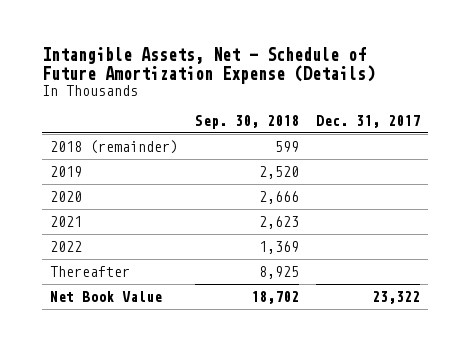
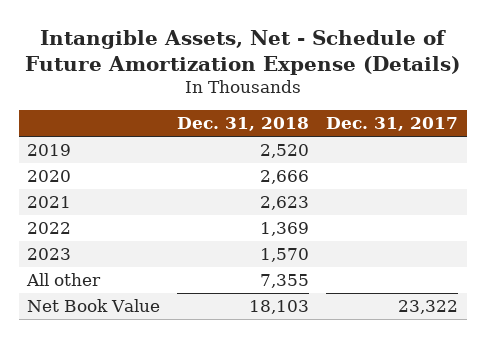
[195,114,300,129] Sep. 30, 2018 -> none
none -> [177,117,310,132] Dec. 31, 2018
[50,139,179,154] 2018 (remainder) -> none
none -> [27,248,72,261] 2023
[50,265,131,277] Thereafter -> [26,273,102,287] All other

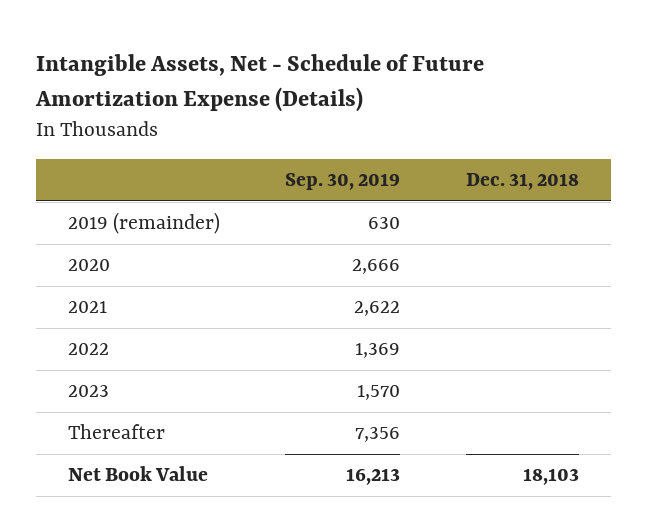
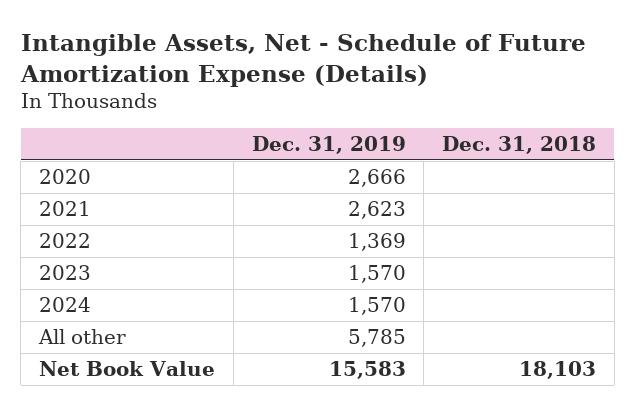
[285,173,401,191] Sep. 30, 2019 -> none
none -> [251,136,406,155] Dec. 31, 2019
[68,212,221,235] 2019 (remainder) -> none
none -> [39,297,92,313] 2024
[68,424,166,440] Thereafter -> [38,329,127,345] All other

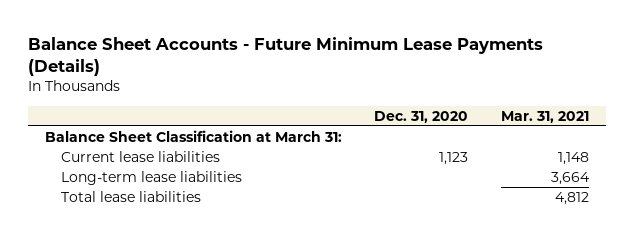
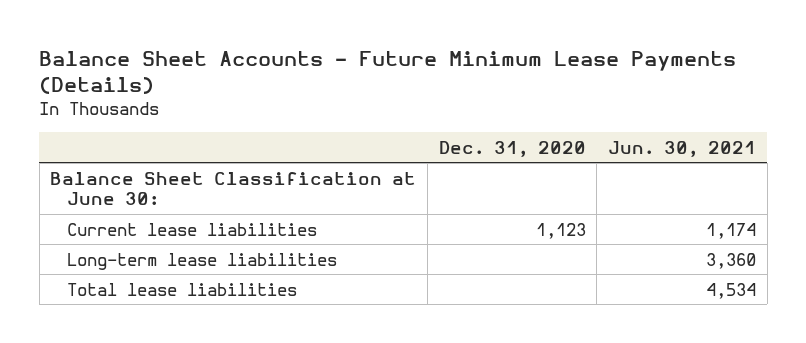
[501,110,590,123] Mar. 31, 2021 -> none
none -> [607,140,756,157] Jun. 30, 2021
[44,130,342,143] Balance Sheet Classification at March 31: -> [50,171,417,206] Balance Sheet Classification at June 30:

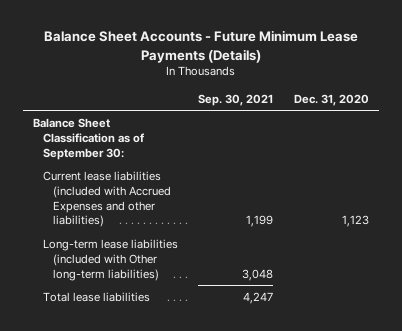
[607,140,756,157] Jun. 30, 2021 -> none
none -> [198,93,274,106] Sep. 30, 2021
[50,171,417,206] Balance Sheet Classification at June 30: -> [33,117,145,160] Balance Sheet Classification as of September 30:
[67,222,318,236] Current lease liabilities -> [43,170,172,228] Current lease liabilities (included with Accrued Expenses and other liabilities)
[67,252,338,270] Long-term lease liabilities -> [43,238,179,281] Long-term lease liabilities (included with Other long-term liabilities)

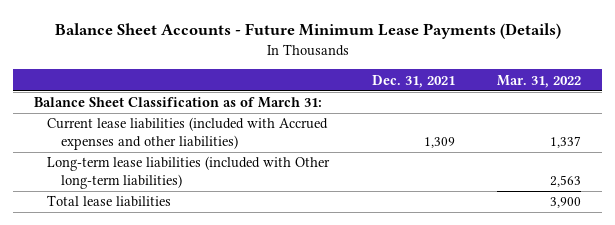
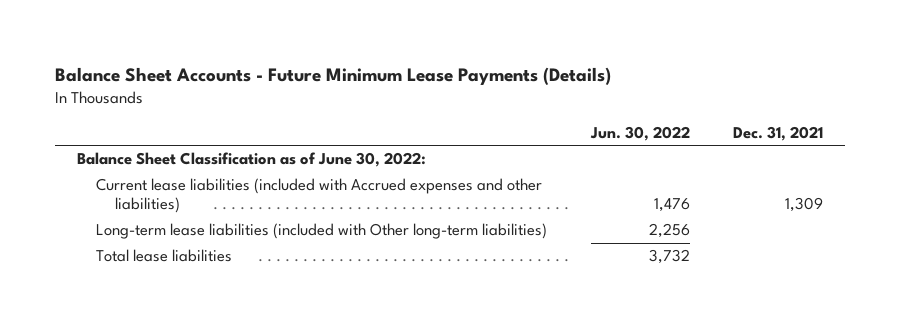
[497,74,582,88] Mar. 31, 2022 -> none
none -> [589,125,690,141] Jun. 30, 2022
[34,97,323,109] Balance Sheet Classification as of March 31: -> [77,152,427,168] Balance Sheet Classification as of June 30, 2022:

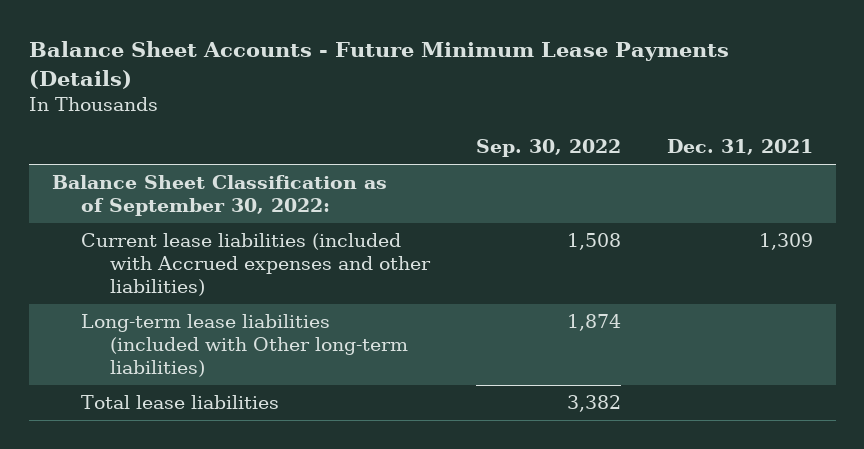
[589,125,690,141] Jun. 30, 2022 -> none
none -> [476,139,622,158] Sep. 30, 2022
[77,152,427,168] Balance Sheet Classification as of June 30, 2022: -> [51,175,387,217] Balance Sheet Classification as of September 30, 2022:

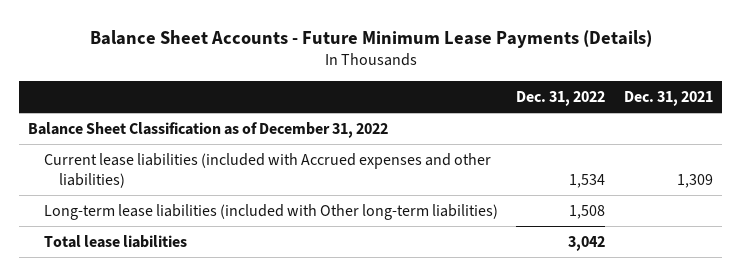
[476,139,622,158] Sep. 30, 2022 -> none
none -> [516,90,606,106] Dec. 31, 2022
[51,175,387,217] Balance Sheet Classification as of September 30, 2022: -> [28,121,389,138] Balance Sheet Classification as of December 31, 2022

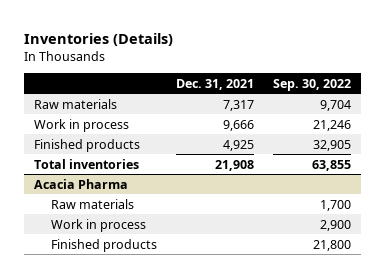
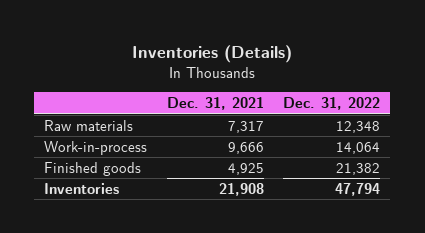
[273,78,352,91] Sep. 30, 2022 -> none
none -> [283,97,381,111] Dec. 31, 2022
[33,178,128,189] Acacia Pharma -> none
[51,198,135,209] Raw materials -> none
[51,218,147,232] Work in process -> none
[51,238,158,252] Finished products -> none
[33,118,129,132] Work in process -> [44,140,148,155] Work-in-process
[33,138,140,152] Finished products -> [44,161,142,176] Finished goods
[33,158,139,169] Total inventories -> [44,182,120,194] Inventories

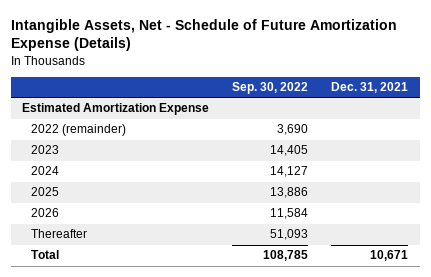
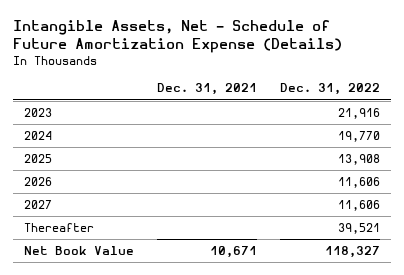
[232,82,309,95] Sep. 30, 2022 -> none
none -> [279,83,380,96] Dec. 31, 2022
[22,103,210,116] Estimated Amortization Expense -> none
[31,124,127,137] 2022 (remainder) -> none
none -> [24,200,53,210] 2027
[31,250,60,260] Total -> [24,246,135,256] Net Book Value

